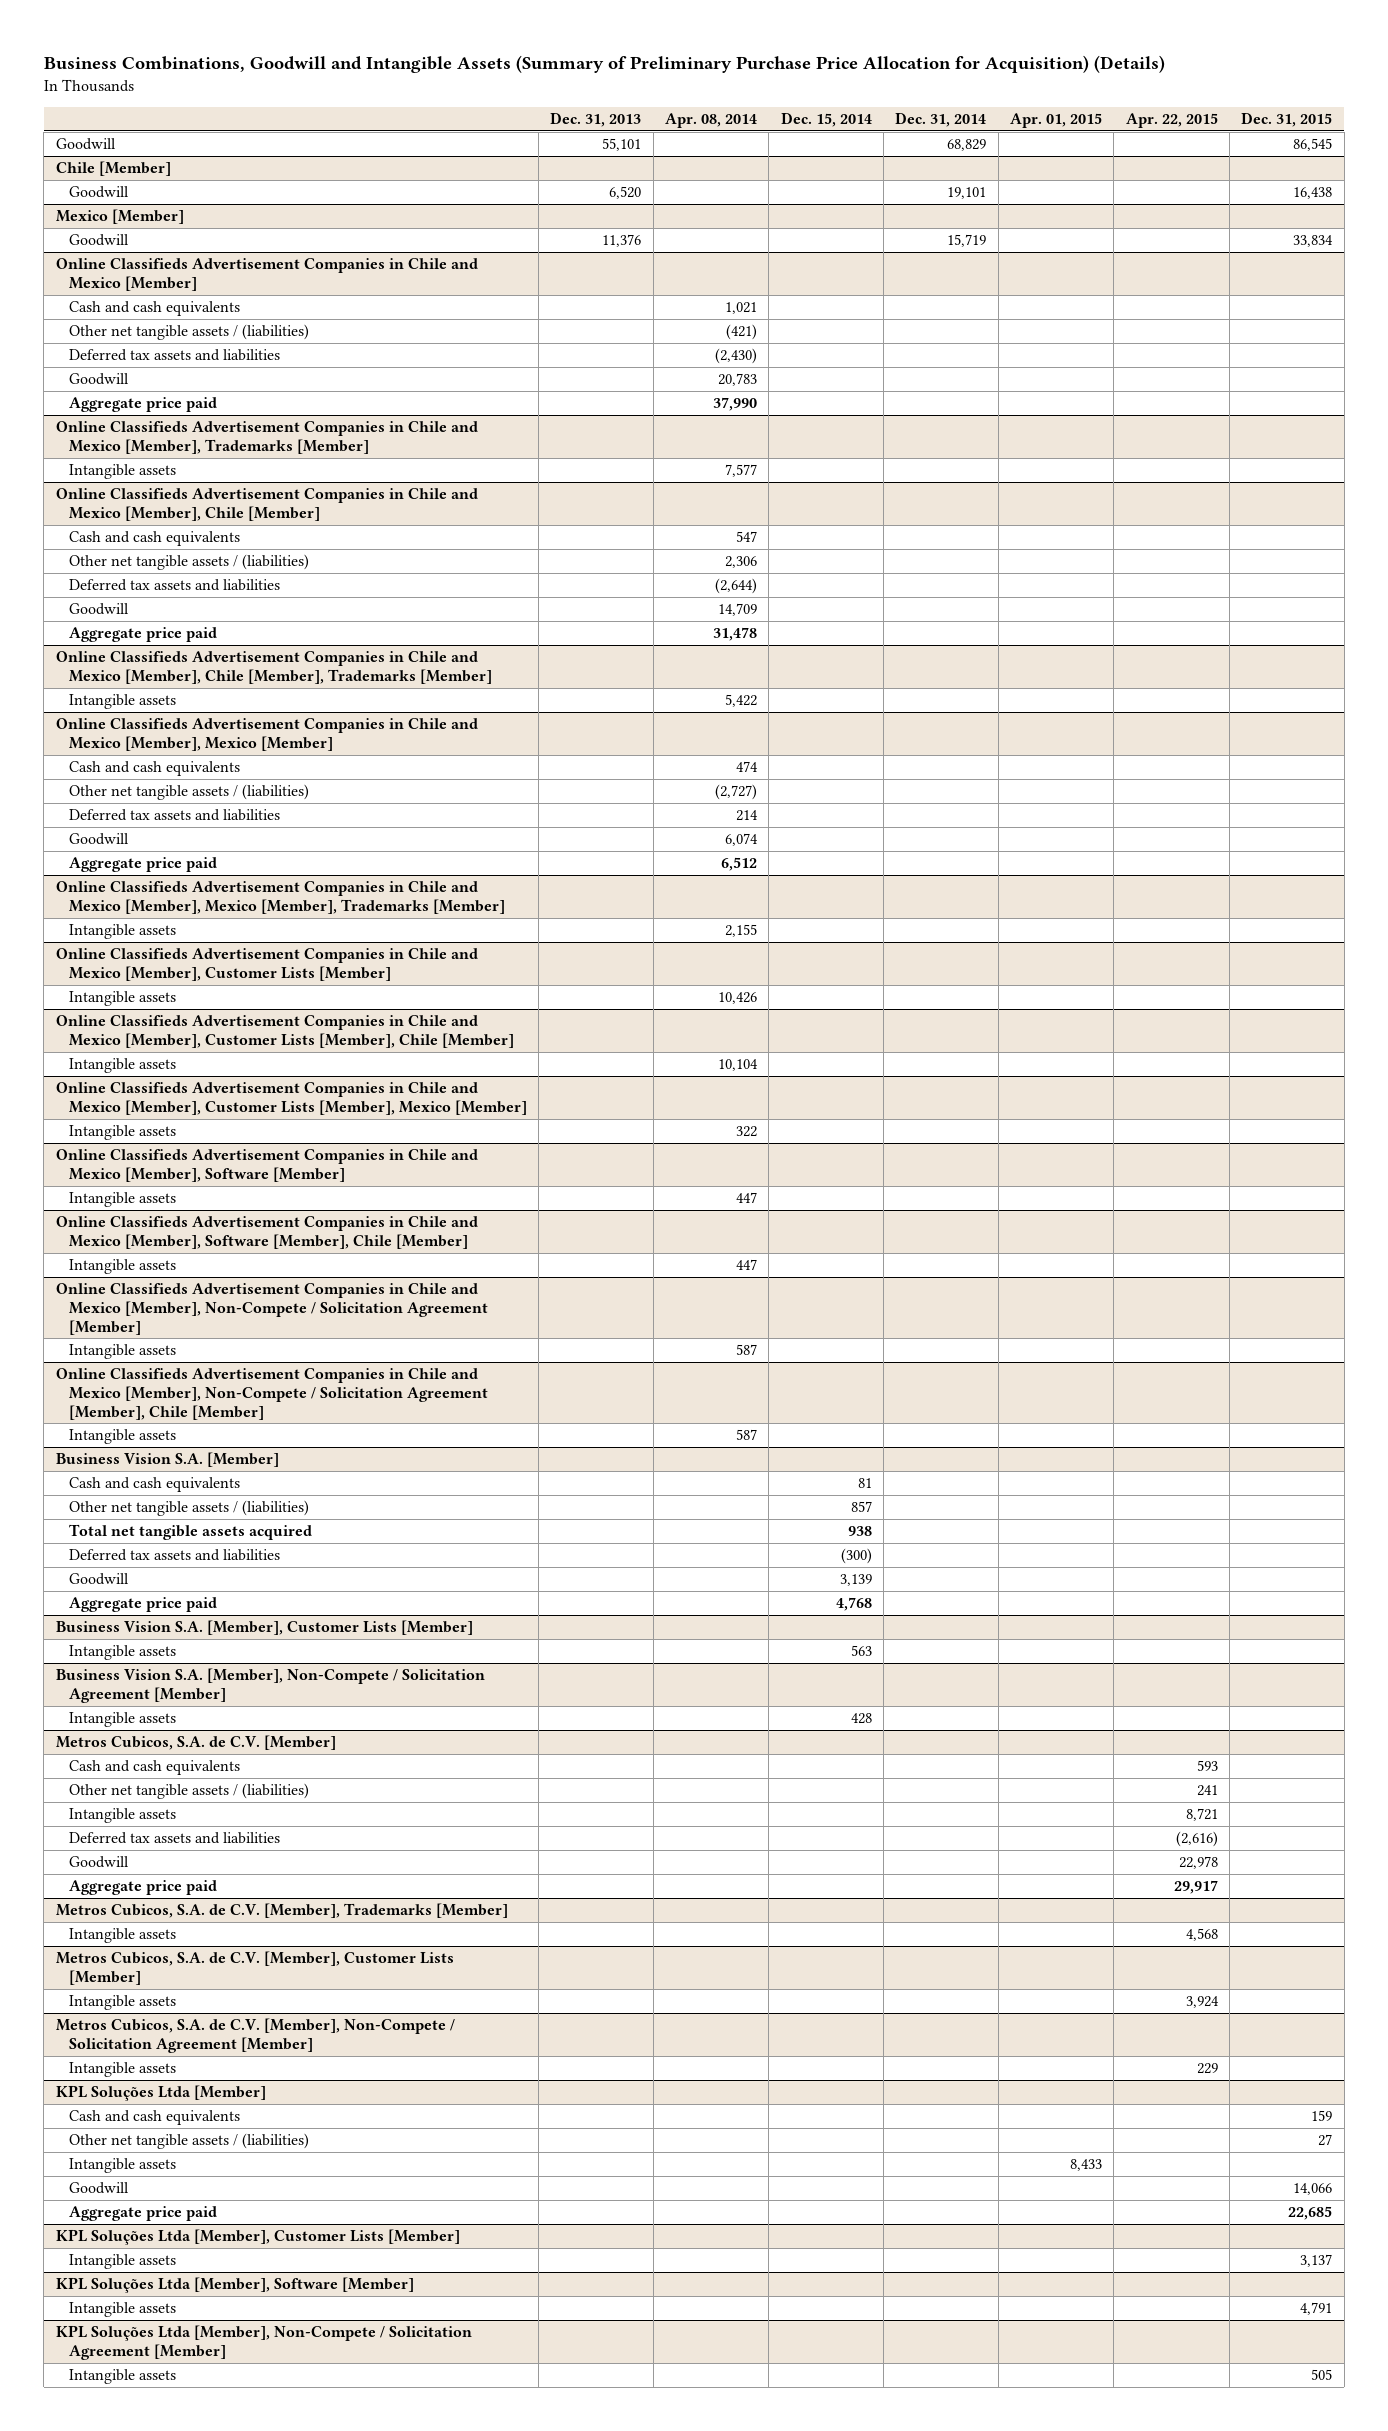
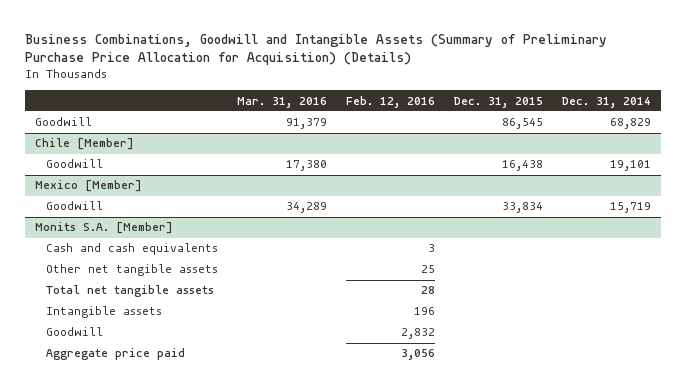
[550,111,642,127] Dec. 31, 2013 -> none
[664,112,757,128] Apr. 08, 2014 -> none
[780,111,872,127] Dec. 15, 2014 -> none
[1009,112,1102,128] Apr. 01, 2015 -> none
[1125,112,1218,128] Apr. 22, 2015 -> none
none -> [236,96,327,108] Mar. 31, 2016
none -> [346,95,436,108] Feb. 12, 2016
[55,258,478,291] Online Classifieds Advertisement Companies in Chile and Mexico [Member] -> none
[68,301,240,317] Cash and cash equivalents -> none
[68,324,309,341] Other net tangible assets / (liabilities) -> none
[68,349,280,362] Deferred tax assets and liabilities -> none
[68,373,129,386] Goodwill -> none
[68,397,217,413] Aggregate price paid -> none
[55,421,478,454] Online Classifieds Advertisement Companies in Chile and Mexico [Member], Trademarks [Member] -> none
[68,464,176,480] Intangible assets -> none
[55,488,478,521] Online Classifieds Advertisement Companies in Chile and Mexico [Member], Chile [Member] -> none
[68,531,240,547] Cash and cash equivalents -> none
[68,554,309,571] Other net tangible assets / (liabilities) -> none
[68,579,280,592] Deferred tax assets and liabilities -> none
[68,603,129,616] Goodwill -> none
[68,627,217,643] Aggregate price paid -> none
[55,651,492,684] Online Classifieds Advertisement Companies in Chile and Mexico [Member], Chile [Member], Trademarks [Member] -> none
[68,694,176,710] Intangible assets -> none
[55,718,478,751] Online Classifieds Advertisement Companies in Chile and Mexico [Member], Mexico [Member] -> none
[68,761,240,777] Cash and cash equivalents -> none
[68,784,309,801] Other net tangible assets / (liabilities) -> none
[68,809,280,822] Deferred tax assets and liabilities -> none
[68,833,129,846] Goodwill -> none
[68,857,217,873] Aggregate price paid -> none
[55,881,505,914] Online Classifieds Advertisement Companies in Chile and Mexico [Member], Mexico [Member], Trademarks [Member] -> none
[68,924,176,940] Intangible assets -> none
[55,948,478,981] Online Classifieds Advertisement Companies in Chile and Mexico [Member], Customer Lists [Member] -> none
[68,991,176,1007] Intangible assets -> none
[55,1015,514,1048] Online Classifieds Advertisement Companies in Chile and Mexico [Member], Customer Lists [Member], Chile [Member] -> none
[68,1058,176,1074] Intangible assets -> none
[55,1082,527,1115] Online Classifieds Advertisement Companies in Chile and Mexico [Member], Customer Lists [Member], Mexico [Member] -> none
[68,1125,176,1141] Intangible assets -> none
[55,1149,478,1182] Online Classifieds Advertisement Companies in Chile and Mexico [Member], Software [Member] -> none
[68,1192,176,1208] Intangible assets -> none
[55,1216,478,1249] Online Classifieds Advertisement Companies in Chile and Mexico [Member], Software [Member], Chile [Member] -> none
[68,1259,176,1275] Intangible assets -> none
[55,1283,488,1335] Online Classifieds Advertisement Companies in Chile and Mexico [Member], Non-Compete / Solicitation Agreement [Member] -> none
[68,1344,176,1360] Intangible assets -> none
[55,1368,488,1420] Online Classifieds Advertisement Companies in Chile and Mexico [Member], Non-Compete / Solicitation Agreement [Member], Chile [Member] -> none
[68,1429,176,1445] Intangible assets -> none
[55,1452,279,1468] Business Vision S.A. [Member] -> none
[68,1477,240,1493] Cash and cash equivalents -> none
[68,1500,309,1517] Other net tangible assets / (liabilities) -> none
[68,1524,312,1541] Total net tangible assets acquired -> none
[68,1549,280,1562] Deferred tax assets and liabilities -> none
[68,1573,129,1586] Goodwill -> none
[68,1597,217,1613] Aggregate price paid -> none
[55,1620,473,1636] Business Vision S.A. [Member], Customer Lists [Member] -> none
[68,1645,176,1661] Intangible assets -> none
[55,1668,485,1703] Business Vision S.A. [Member], Non-Compete / Solicitation Agreement [Member] -> none
[68,1712,176,1728] Intangible assets -> none
[55,1735,336,1751] Metros Cubicos, S.A. de C.V. [Member] -> none
[68,1760,240,1776] Cash and cash equivalents -> none
[68,1783,309,1800] Other net tangible assets / (liabilities) -> none
[68,1808,176,1824] Intangible assets -> none
[68,1832,280,1845] Deferred tax assets and liabilities -> none
[68,1856,129,1869] Goodwill -> none
[68,1880,217,1896] Aggregate price paid -> none
[55,1903,508,1919] Metros Cubicos, S.A. de C.V. [Member], Trademarks [Member] -> none
[68,1928,176,1944] Intangible assets -> none
[55,1951,454,1985] Metros Cubicos, S.A. de C.V. [Member], Customer Lists [Member] -> none
[68,1995,176,2011] Intangible assets -> none
[55,2018,455,2053] Metros Cubicos, S.A. de C.V. [Member], Non-Compete / Solicitation Agreement [Member] -> none
[68,2062,176,2078] Intangible assets -> none
[55,2085,266,2102] KPL Soluções Ltda [Member] -> none
[68,2110,240,2126] Cash and cash equivalents -> none
[68,2133,309,2150] Other net tangible assets / (liabilities) -> none
[68,2158,176,2174] Intangible assets -> none
[68,2182,129,2195] Goodwill -> none
[68,2206,217,2222] Aggregate price paid -> none
[55,2229,460,2246] KPL Soluções Ltda [Member], Customer Lists [Member] -> none
[68,2254,176,2270] Intangible assets -> none
[55,2277,414,2294] KPL Soluções Ltda [Member], Software [Member] -> none
[68,2302,176,2318] Intangible assets -> none
[55,2325,472,2360] KPL Soluções Ltda [Member], Non-Compete / Solicitation Agreement [Member] -> none
[68,2369,176,2385] Intangible assets -> none
none -> [34,222,173,235] Monits S.A. [Member]
none -> [45,243,218,256] Cash and cash equivalents
none -> [45,264,218,277] Other net tangible assets
none -> [45,285,214,298] Total net tangible assets
none -> [45,306,162,319] Intangible assets
none -> [45,327,103,337] Goodwill
none -> [45,348,185,361] Aggregate price paid

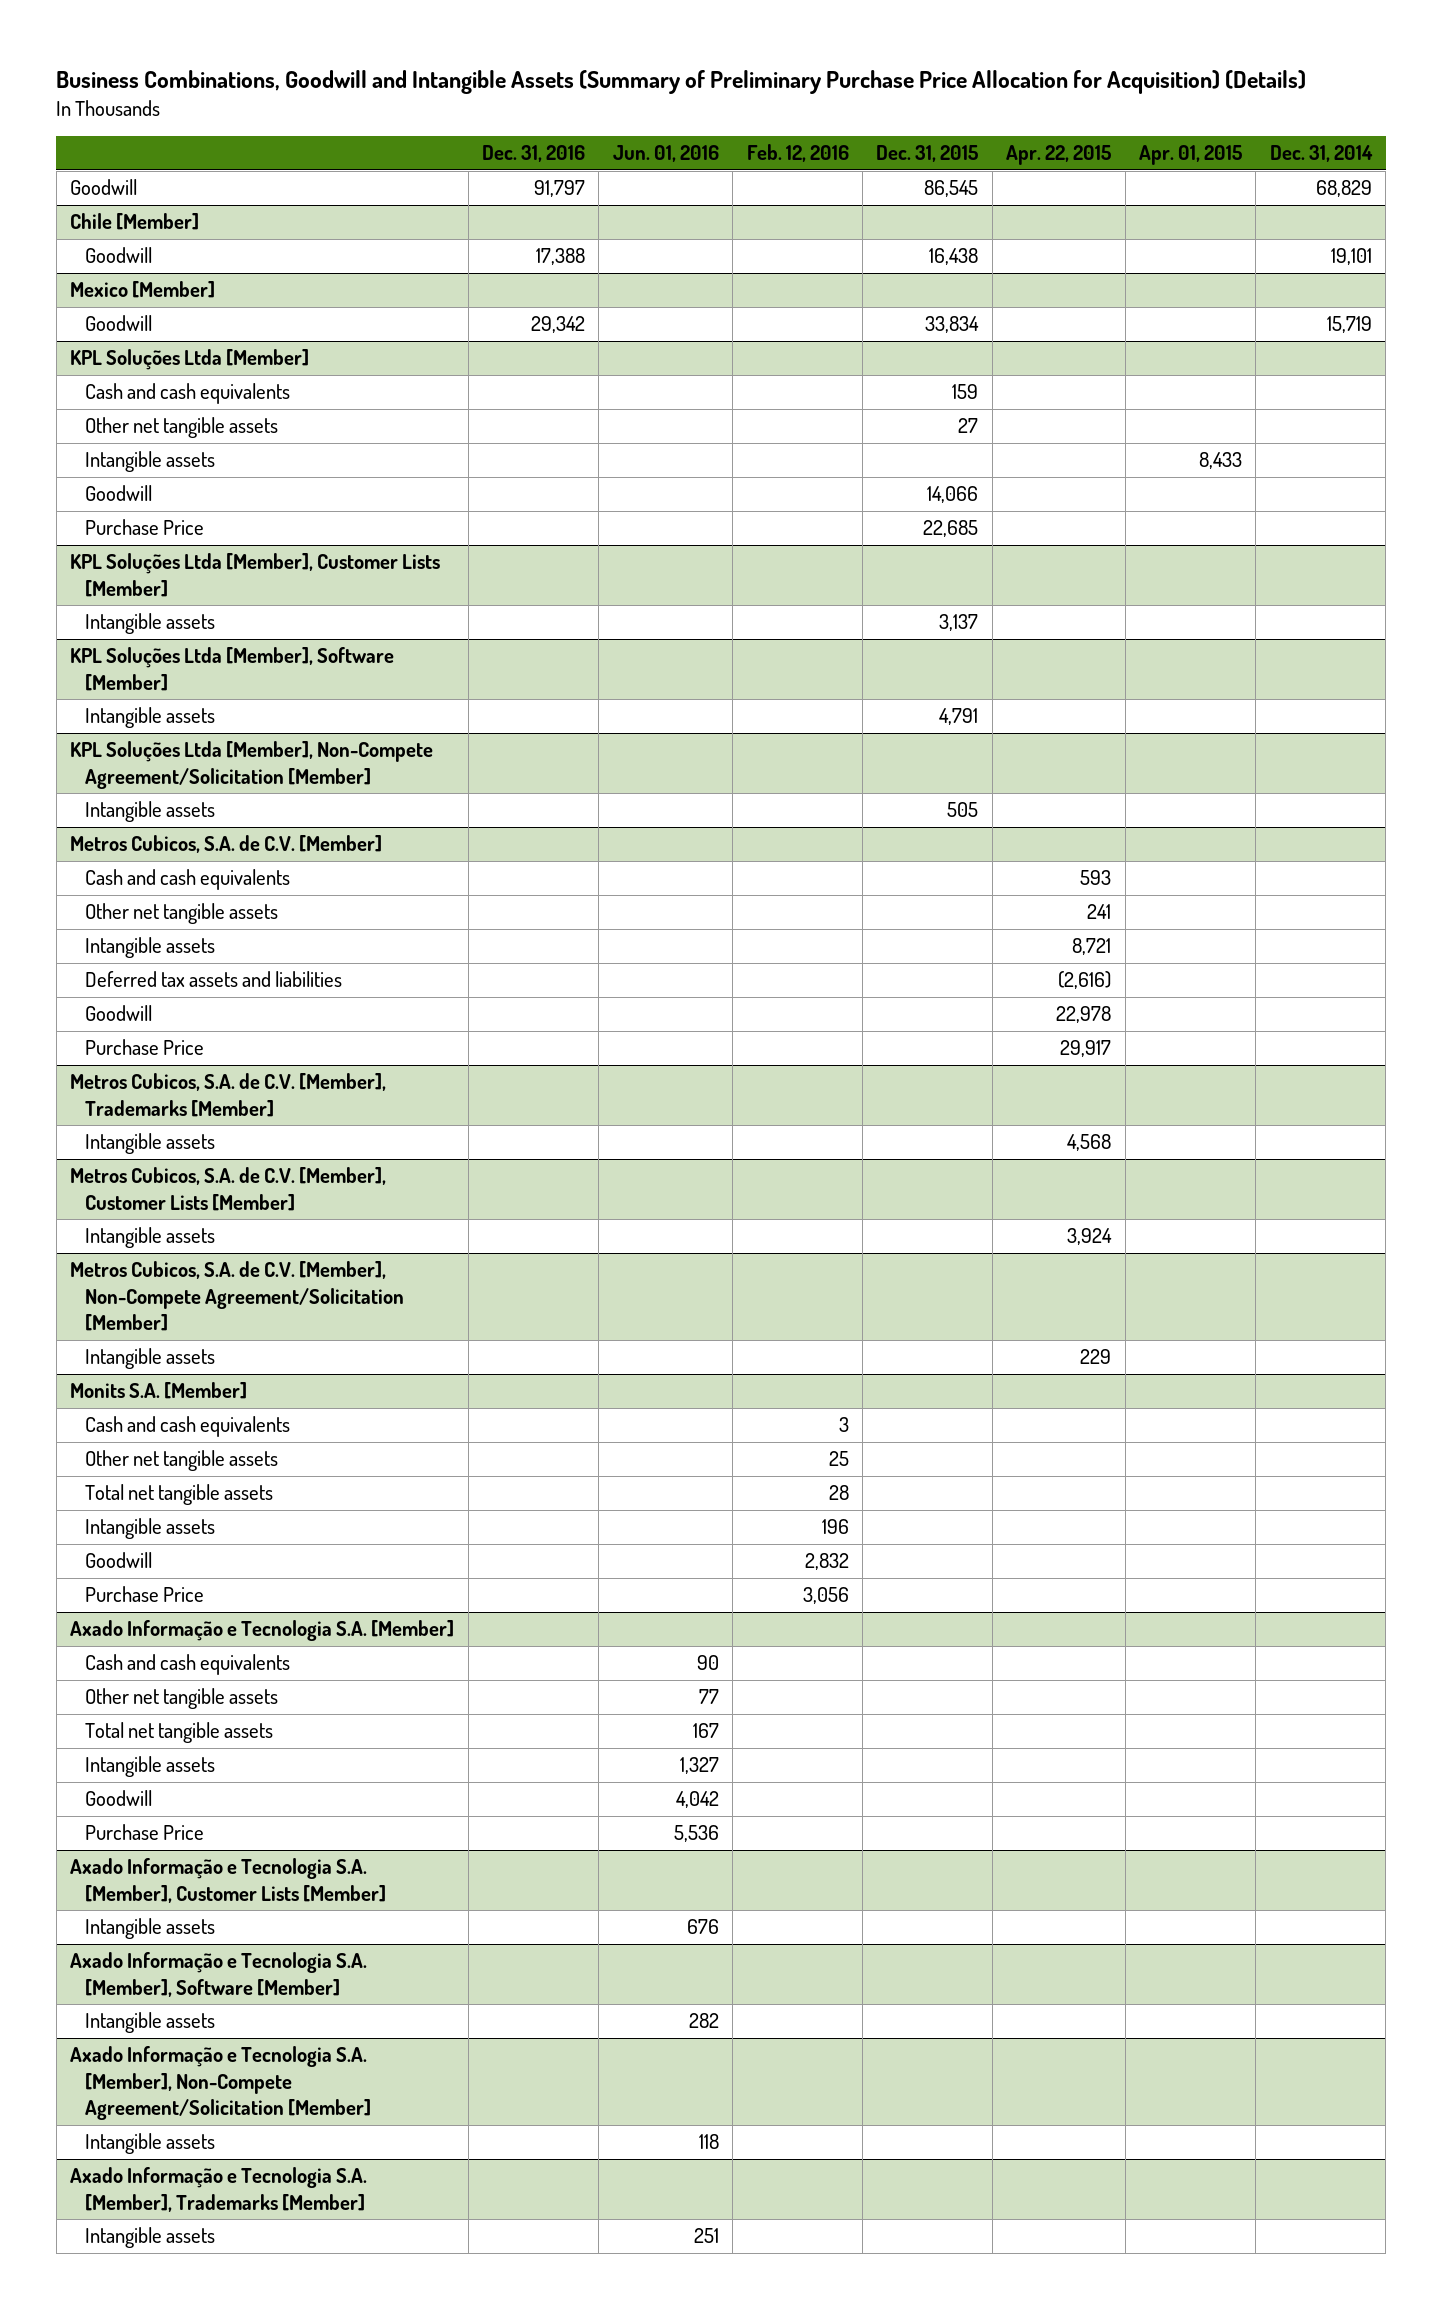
[236,96,327,108] Mar. 31, 2016 -> none
none -> [481,145,585,163] Dec. 31, 2016
none -> [612,145,719,163] Jun. 01, 2016
none -> [1006,145,1112,166] Apr. 22, 2015
none -> [1138,145,1242,166] Apr. 01, 2015
none -> [70,349,310,371] KPL Soluções Ltda [Member]
none -> [84,383,290,405] Cash and cash equivalents
none -> [84,417,278,439] Other net tangible assets
none -> [84,451,215,473] Intangible assets
none -> [84,485,152,502] Goodwill
none -> [84,519,204,536] Purchase Price
none -> [70,553,441,597] KPL Soluções Ltda [Member], Customer Lists [Member]
none -> [84,613,215,635] Intangible assets
none -> [70,647,395,691] KPL Soluções Ltda [Member], Software [Member]
none -> [84,707,215,729] Intangible assets
none -> [70,741,434,789] KPL Soluções Ltda [Member], Non-Compete Agreement/Solicitation [Member]
none -> [84,801,215,823] Intangible assets
none -> [70,835,383,854] Metros Cubicos, S.A. de C.V. [Member]
none -> [84,869,290,891] Cash and cash equivalents
none -> [84,903,278,925] Other net tangible assets
none -> [84,937,215,959] Intangible assets
none -> [84,971,342,988] Deferred tax assets and liabilities
none -> [84,1005,152,1022] Goodwill
none -> [84,1039,204,1056] Purchase Price
none -> [70,1073,387,1117] Metros Cubicos, S.A. de C.V. [Member], Trademarks [Member]
none -> [84,1133,215,1155] Intangible assets
none -> [70,1167,387,1211] Metros Cubicos, S.A. de C.V. [Member], Customer Lists [Member]
none -> [84,1227,215,1249] Intangible assets
none -> [70,1261,404,1332] Metros Cubicos, S.A. de C.V. [Member], Non-Compete Agreement/Solicitation [Member]
none -> [84,1348,215,1370] Intangible assets
[45,348,185,361] Aggregate price paid -> [84,1586,204,1603] Purchase Price
none -> [70,1620,455,1642] Axado Informação e Tecnologia S.A. [Member]
none -> [84,1654,290,1676] Cash and cash equivalents
none -> [84,1688,278,1710] Other net tangible assets
none -> [84,1722,273,1744] Total net tangible assets
none -> [84,1756,215,1778] Intangible assets
none -> [84,1790,152,1807] Goodwill
none -> [84,1824,204,1841] Purchase Price
none -> [70,1858,386,1903] Axado Informação e Tecnologia S.A. [Member], Customer Lists [Member]
none -> [84,1918,215,1940] Intangible assets
none -> [70,1952,368,1997] Axado Informação e Tecnologia S.A. [Member], Software [Member]
none -> [84,2012,215,2034] Intangible assets
none -> [70,2046,371,2121] Axado Informação e Tecnologia S.A. [Member], Non-Compete Agreement/Solicitation [Member]
none -> [84,2133,215,2155] Intangible assets
none -> [70,2167,368,2212] Axado Informação e Tecnologia S.A. [Member], Trademarks [Member]
none -> [84,2227,215,2249] Intangible assets

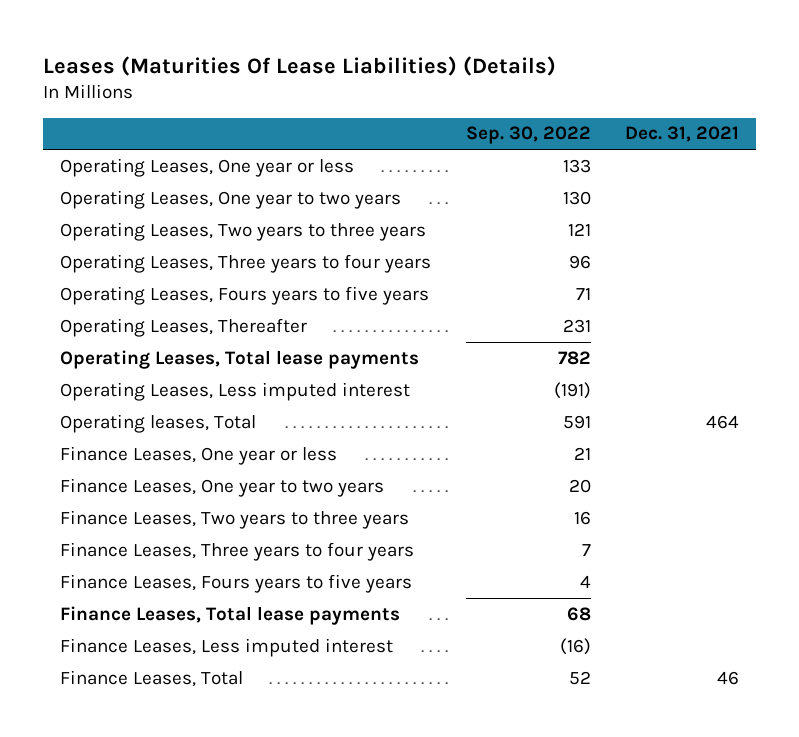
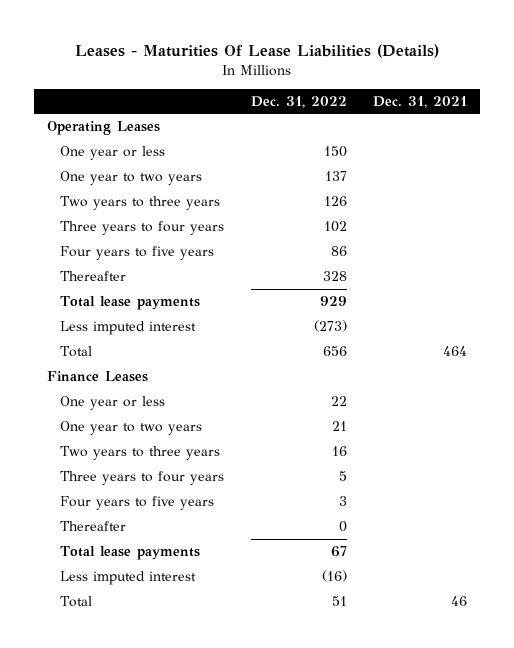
[42,55,556,76] Leases (Maturities Of Lease Liabilities) (Details) -> [75,43,440,58] Leases - Maturities Of Lease Liabilities (Details)
[465,126,591,145] Sep. 30, 2022 -> none
none -> [250,96,347,109] Dec. 31, 2022
[60,157,355,177] Operating Leases, One year or less -> none
[60,445,338,465] Finance Leases, One year or less -> none
none -> [47,121,161,136] Operating Leases
[60,189,402,209] Operating Leases, One year to two years -> [60,146,166,161] One year or less
[60,221,427,241] Operating Leases, Two years to three years -> [60,171,203,186] One year to two years
[60,253,432,273] Operating Leases, Three years to four years -> [60,196,221,211] Two years to three years
[60,285,430,305] Operating Leases, Fours years to five years -> [60,221,225,236] Three years to four years
none -> [60,246,215,261] Four years to five years
[60,317,308,337] Operating Leases, Thereafter -> [60,271,127,282] Thereafter
[60,349,420,369] Operating Leases, Total lease payments -> [60,296,201,311] Total lease payments
[60,381,411,401] Operating Leases, Less imputed interest -> [60,321,197,336] Less imputed interest
[60,413,257,433] Operating leases, Total -> [60,346,93,358] Total
none -> [47,371,149,383] Finance Leases
[60,477,385,497] Finance Leases, One year to two years -> [60,396,166,411] One year or less
[60,509,410,529] Finance Leases, Two years to three years -> [60,421,203,436] One year to two years
[60,541,415,561] Finance Leases, Three years to four years -> [60,446,221,461] Two years to three years
[60,573,413,593] Finance Leases, Fours years to five years -> [60,471,225,486] Three years to four years
none -> [60,496,215,511] Four years to five years
none -> [60,521,127,532] Thereafter
[60,605,401,625] Finance Leases, Total lease payments -> [60,546,201,561] Total lease payments
[60,637,394,657] Finance Leases, Less imputed interest -> [60,571,197,586] Less imputed interest
[60,669,244,687] Finance Leases, Total -> [60,596,93,608] Total

